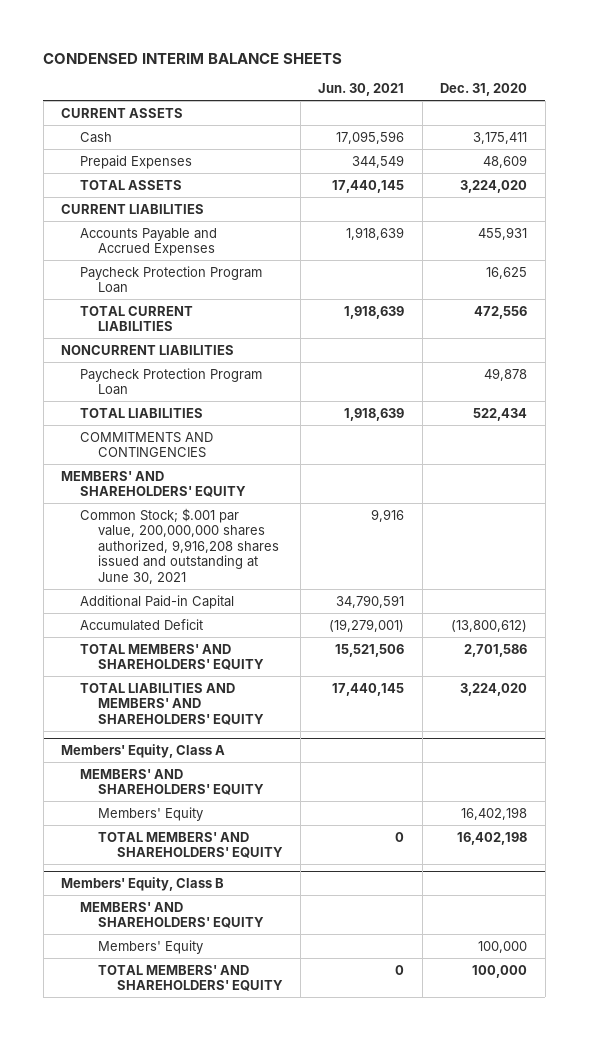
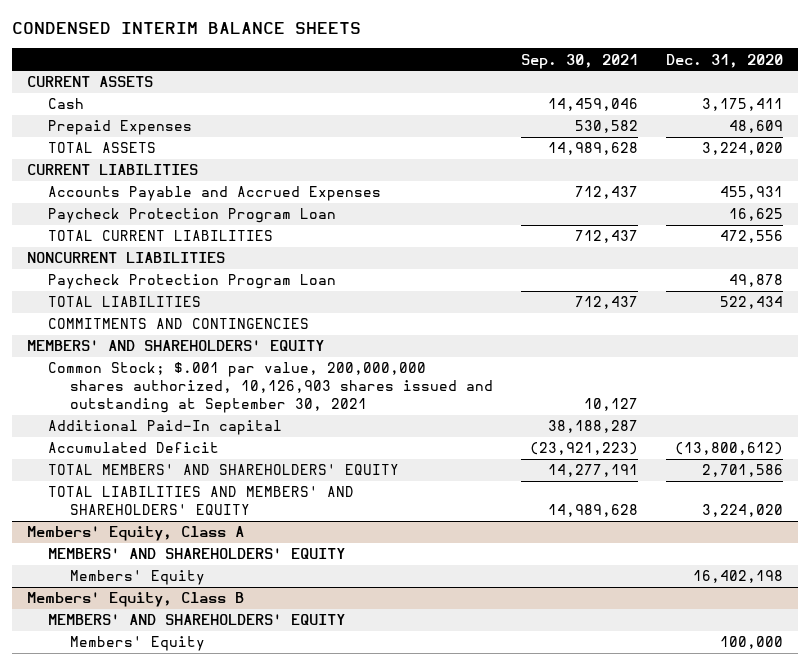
[318,83,405,97] Jun. 30, 2021 -> none
none -> [521,53,639,69] Sep. 30, 2021
[79,507,280,584] Common Stock; $.001 par value, 200,000,000 shares authorized, 9,916,208 shares issued and outstanding at June 30, 2021 -> [48,362,494,414] Common Stock; $.001 par value, 200,000,000 shares authorized, 10,126,903 shares issued and outstanding at September 30, 2021
[79,594,234,609] Additional Paid-in Capital -> [48,420,283,436] Additional Paid-In capital
[98,831,283,859] TOTAL MEMBERS' AND SHAREHOLDERS' EQUITY -> none
[98,964,283,992] TOTAL MEMBERS' AND SHAREHOLDERS' EQUITY -> none

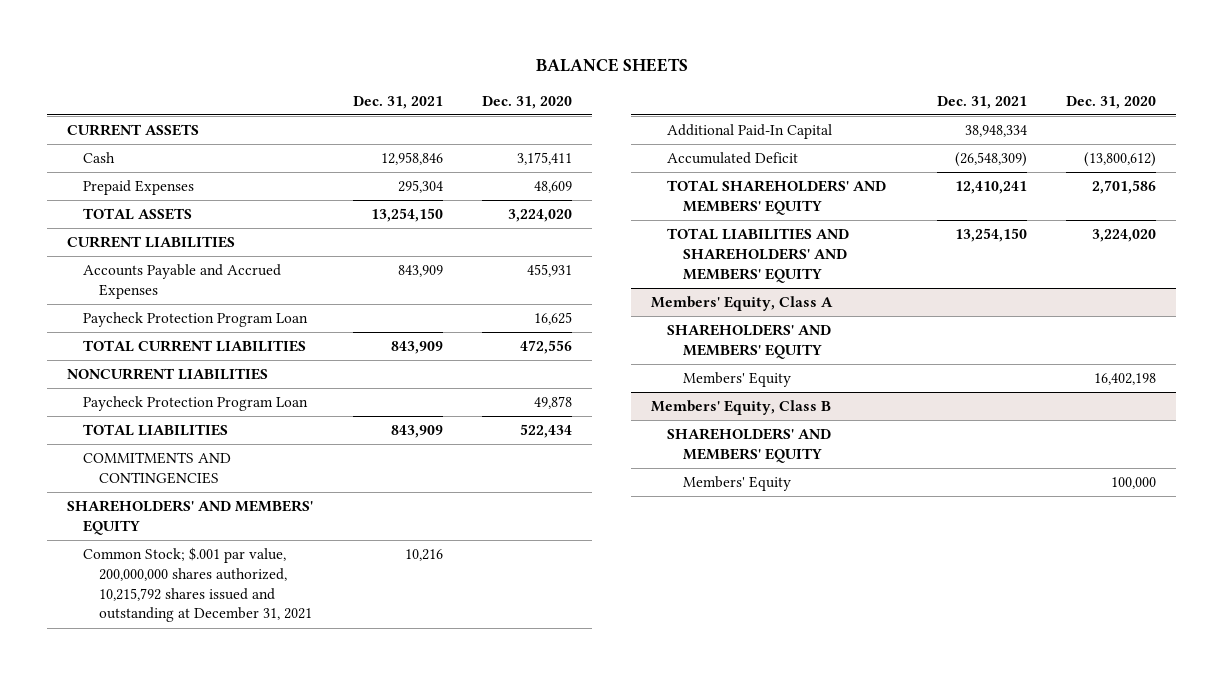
[12,22,362,35] CONDENSED INTERIM BALANCE SHEETS -> [535,57,688,72] BALANCE SHEETS
[521,53,639,69] Sep. 30, 2021 -> none
none -> [352,95,443,109] Dec. 31, 2021
[26,340,324,352] MEMBERS' AND SHAREHOLDERS' EQUITY -> [66,500,313,535] SHAREHOLDERS' AND MEMBERS' EQUITY
[48,362,494,414] Common Stock; $.001 par value, 200,000,000 shares authorized, 10,126,903 shares issued and outstanding at September 30, 2021 -> [82,547,312,623] Common Stock; $.001 par value, 200,000,000 shares authorized, 10,215,792 shares issued and outstanding at December 31, 2021
[48,420,283,436] Additional Paid-In capital -> [666,124,832,140] Additional Paid-In Capital
[48,464,400,476] TOTAL MEMBERS' AND SHAREHOLDERS' EQUITY -> [666,180,886,215] TOTAL SHAREHOLDERS' AND MEMBERS' EQUITY
[48,486,355,516] TOTAL LIABILITIES AND MEMBERS' AND SHAREHOLDERS' EQUITY -> [666,228,849,283] TOTAL LIABILITIES AND SHAREHOLDERS' AND MEMBERS' EQUITY
[48,548,346,560] MEMBERS' AND SHAREHOLDERS' EQUITY -> [666,324,831,359] SHAREHOLDERS' AND MEMBERS' EQUITY
[48,614,346,626] MEMBERS' AND SHAREHOLDERS' EQUITY -> [666,428,831,463] SHAREHOLDERS' AND MEMBERS' EQUITY

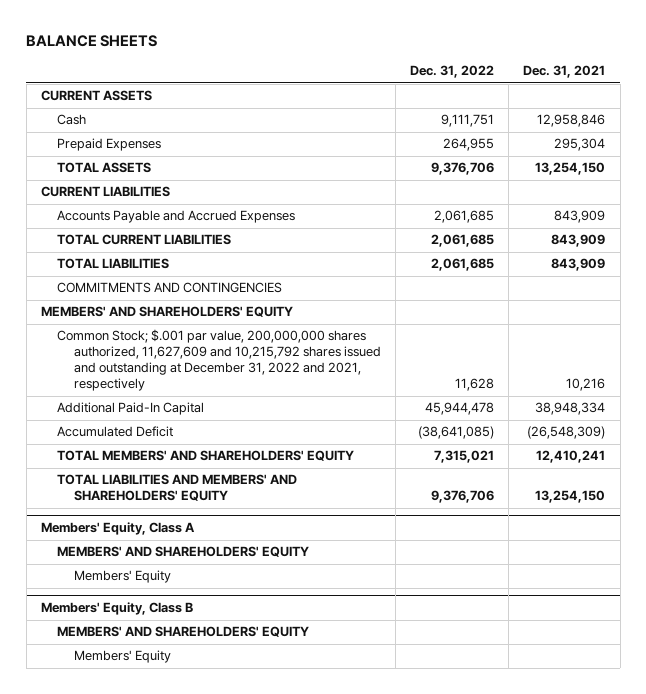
[482,95,573,109] Dec. 31, 2020 -> none
none -> [410,65,495,79] Dec. 31, 2022
[82,312,308,328] Paycheck Protection Program Loan -> none
[66,368,268,381] NONCURRENT LIABILITIES -> none
[82,396,308,412] Paycheck Protection Program Loan -> none
[66,500,313,535] SHAREHOLDERS' AND MEMBERS' EQUITY -> [40,306,293,318] MEMBERS' AND SHAREHOLDERS' EQUITY
[82,547,312,623] Common Stock; $.001 par value, 200,000,000 shares authorized, 10,215,792 shares issued and outstanding at December 31, 2021 -> [57,329,381,392] Common Stock; $.001 par value, 200,000,000 shares authorized, 11,627,609 and 10,215,792 shares issued and outstanding at December 31, 2022 and 2021, respectively
[666,180,886,215] TOTAL SHAREHOLDERS' AND MEMBERS' EQUITY -> [57,450,355,462] TOTAL MEMBERS' AND SHAREHOLDERS' EQUITY
[666,228,849,283] TOTAL LIABILITIES AND SHAREHOLDERS' AND MEMBERS' EQUITY -> [57,474,298,502] TOTAL LIABILITIES AND MEMBERS' AND SHAREHOLDERS' EQUITY
[666,324,831,359] SHAREHOLDERS' AND MEMBERS' EQUITY -> [57,546,310,558] MEMBERS' AND SHAREHOLDERS' EQUITY
[666,428,831,463] SHAREHOLDERS' AND MEMBERS' EQUITY -> [57,626,310,638] MEMBERS' AND SHAREHOLDERS' EQUITY

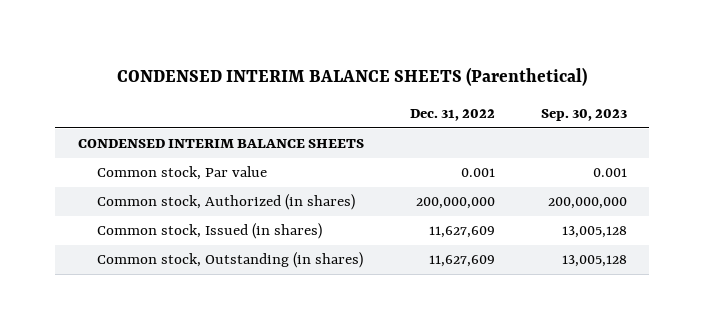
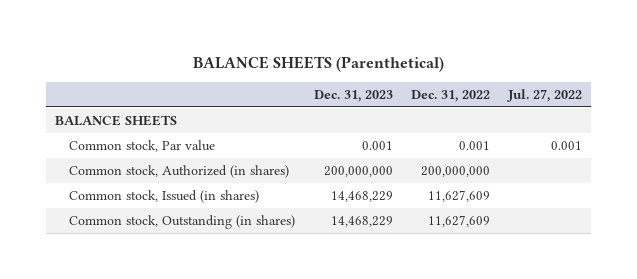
[117,66,588,86] CONDENSED INTERIM BALANCE SHEETS (Parenthetical) -> [192,55,444,72] BALANCE SHEETS (Parenthetical)
[540,109,627,122] Sep. 30, 2023 -> none
none -> [313,89,393,102] Dec. 31, 2023
none -> [506,88,582,102] Jul. 27, 2022
[78,139,365,149] CONDENSED INTERIM BALANCE SHEETS -> [55,115,178,127] BALANCE SHEETS

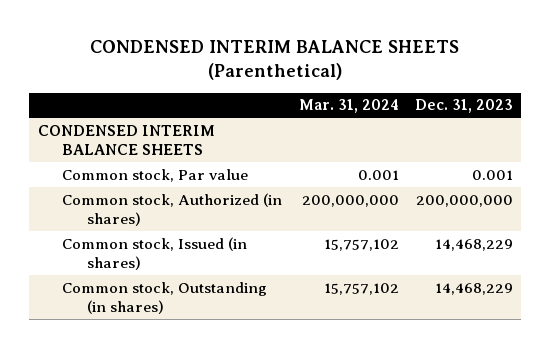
[192,55,444,72] BALANCE SHEETS (Parenthetical) -> [90,40,460,81] CONDENSED INTERIM BALANCE SHEETS (Parenthetical)
[410,89,490,102] Dec. 31, 2022 -> none
[506,88,582,102] Jul. 27, 2022 -> none
none -> [298,99,399,114] Mar. 31, 2024
[55,115,178,127] BALANCE SHEETS -> [37,124,215,156] CONDENSED INTERIM BALANCE SHEETS

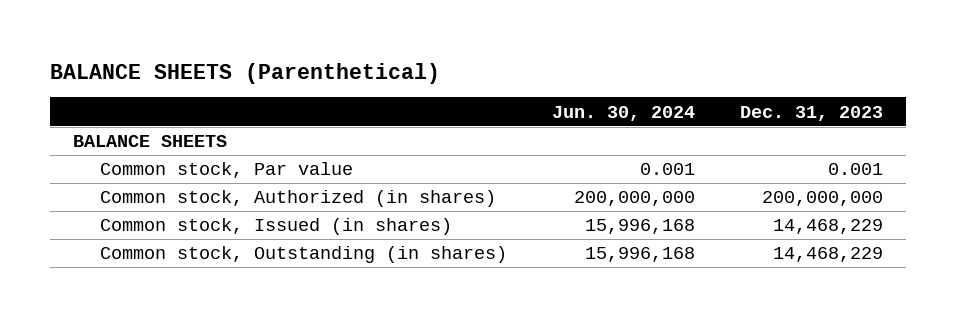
[90,40,460,81] CONDENSED INTERIM BALANCE SHEETS (Parenthetical) -> [50,62,441,84] BALANCE SHEETS (Parenthetical)
[298,99,399,114] Mar. 31, 2024 -> none
none -> [552,105,696,121] Jun. 30, 2024
[37,124,215,156] CONDENSED INTERIM BALANCE SHEETS -> [72,135,227,148] BALANCE SHEETS

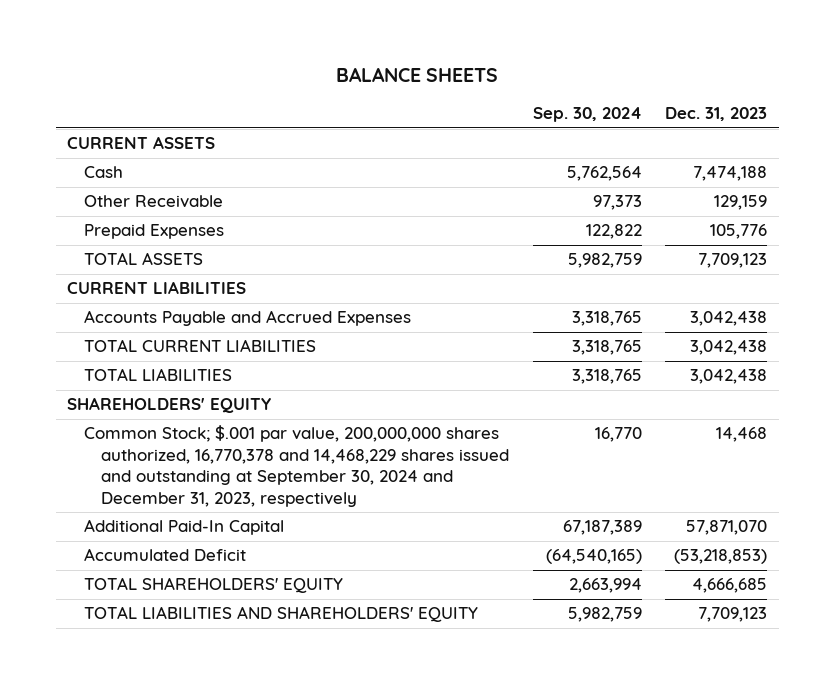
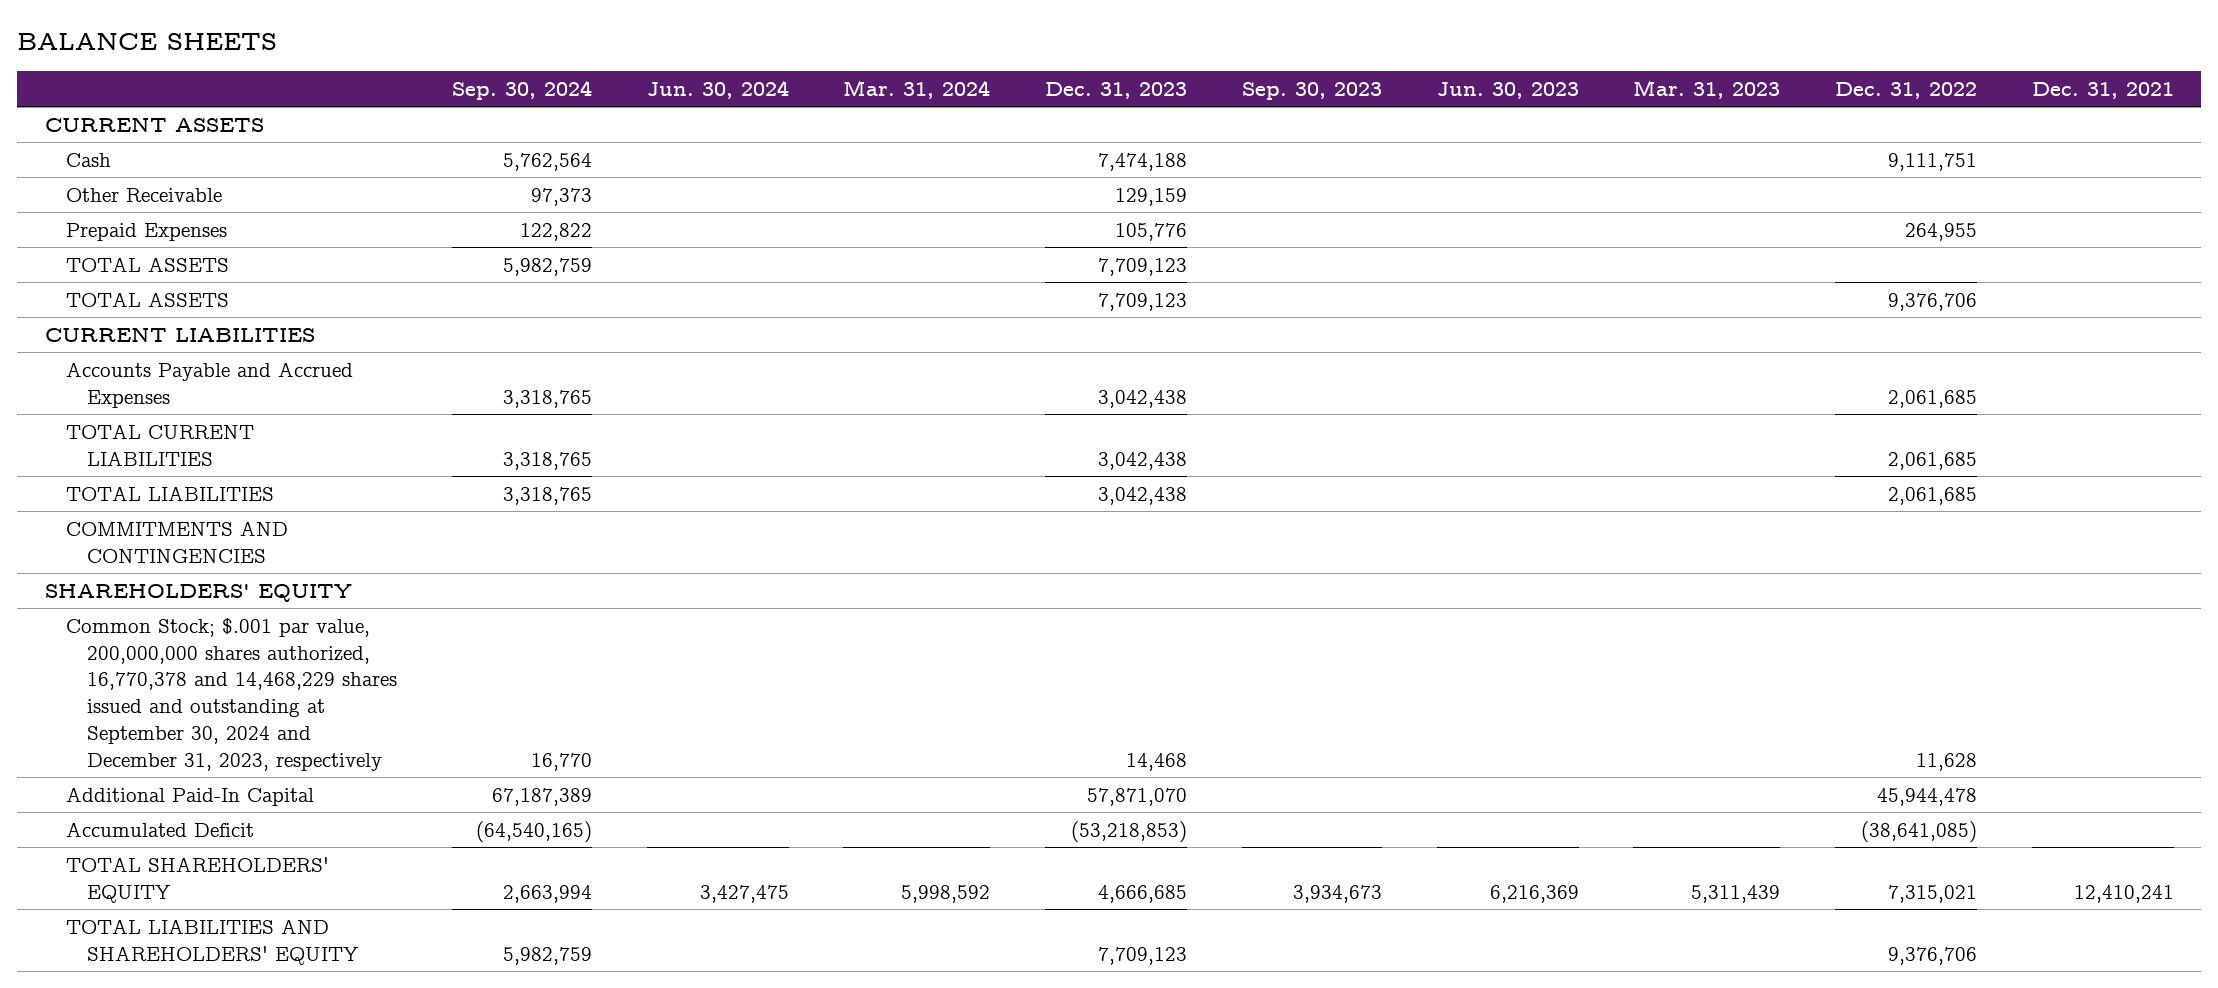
none -> [646,80,789,100] Jun. 30, 2024
none -> [843,80,991,100] Mar. 31, 2024
none -> [1241,82,1382,101] Sep. 30, 2023
none -> [1436,82,1579,100] Jun. 30, 2023
none -> [1633,80,1781,100] Mar. 31, 2023
none -> [1835,82,1978,100] Dec. 31, 2022
none -> [2031,82,2174,100] Dec. 31, 2021
none -> [65,291,229,307] TOTAL ASSETS
none -> [65,520,288,563] COMMITMENTS AND CONTINGENCIES

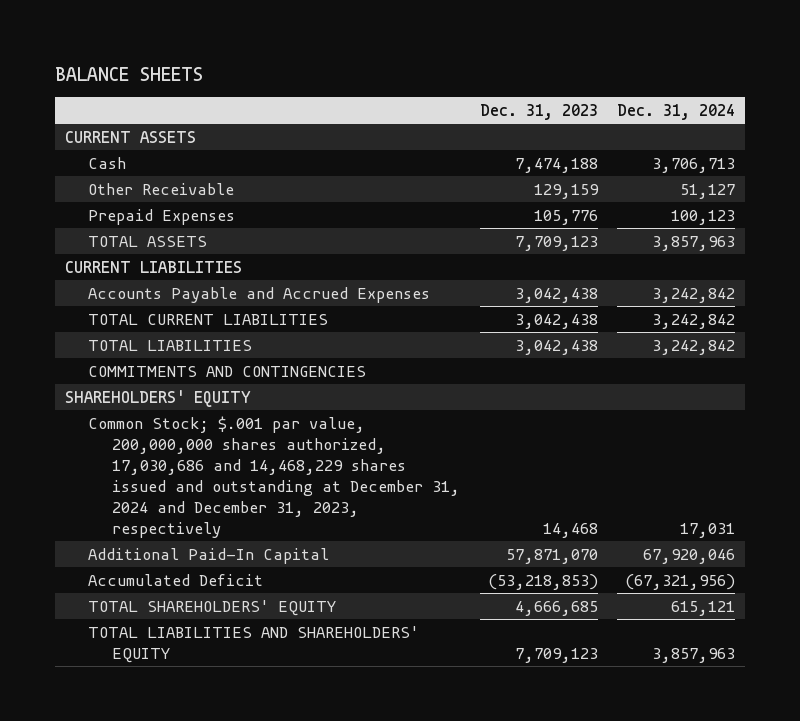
[451,80,592,101] Sep. 30, 2024 -> none
[646,80,789,100] Jun. 30, 2024 -> none
[843,80,991,100] Mar. 31, 2024 -> none
[1241,82,1382,101] Sep. 30, 2023 -> none
[1436,82,1579,100] Jun. 30, 2023 -> none
[1633,80,1781,100] Mar. 31, 2023 -> none
[1835,82,1978,100] Dec. 31, 2022 -> none
[2031,82,2174,100] Dec. 31, 2021 -> none
none -> [617,103,736,120] Dec. 31, 2024
[65,291,229,307] TOTAL ASSETS -> none
[65,617,398,771] Common Stock; $.001 par value, 200,000,000 shares authorized, 16,770,378 and 14,468,229 shares issued and outstanding at September 30, 2024 and December 31, 2023, respectively -> [88,415,460,538] Common Stock; $.001 par value, 200,000,000 shares authorized, 17,030,686 and 14,468,229 shares issued and outstanding at December 31, 2024 and December 31, 2023, respectively

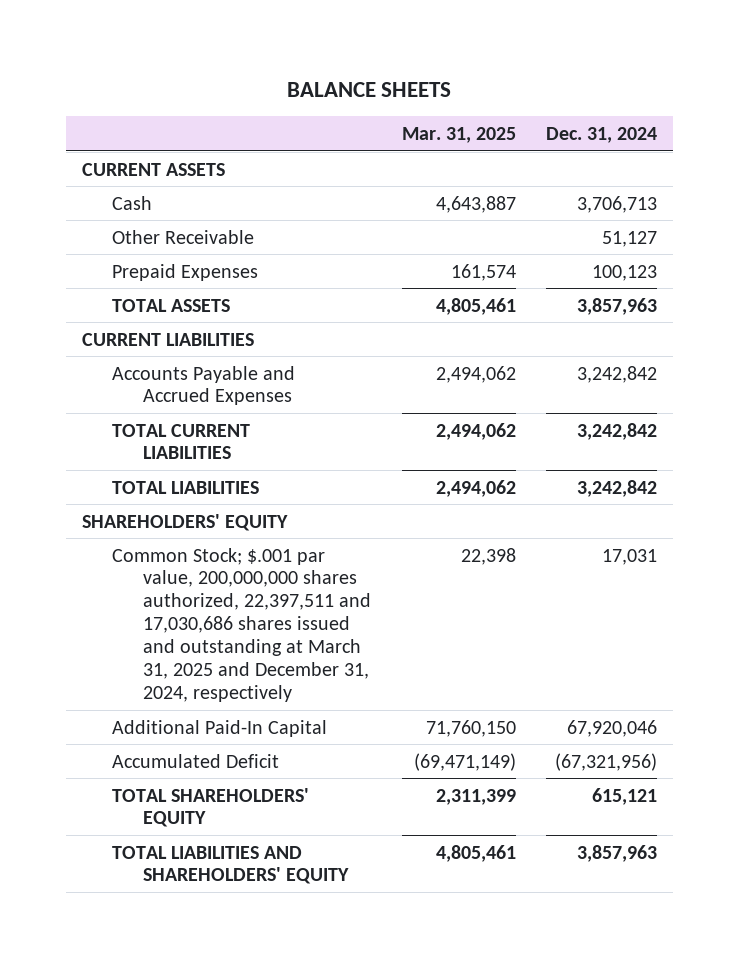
[479,103,598,120] Dec. 31, 2023 -> none
none -> [401,126,516,143] Mar. 31, 2025
[88,365,367,377] COMMITMENTS AND CONTINGENCIES -> none
[88,415,460,538] Common Stock; $.001 par value, 200,000,000 shares authorized, 17,030,686 and 14,468,229 shares issued and outstanding at December 31, 2024 and December 31, 2023, respectively -> [112,547,372,702] Common Stock; $.001 par value, 200,000,000 shares authorized, 22,397,511 and 17,030,686 shares issued and outstanding at March 31, 2025 and December 31, 2024, respectively

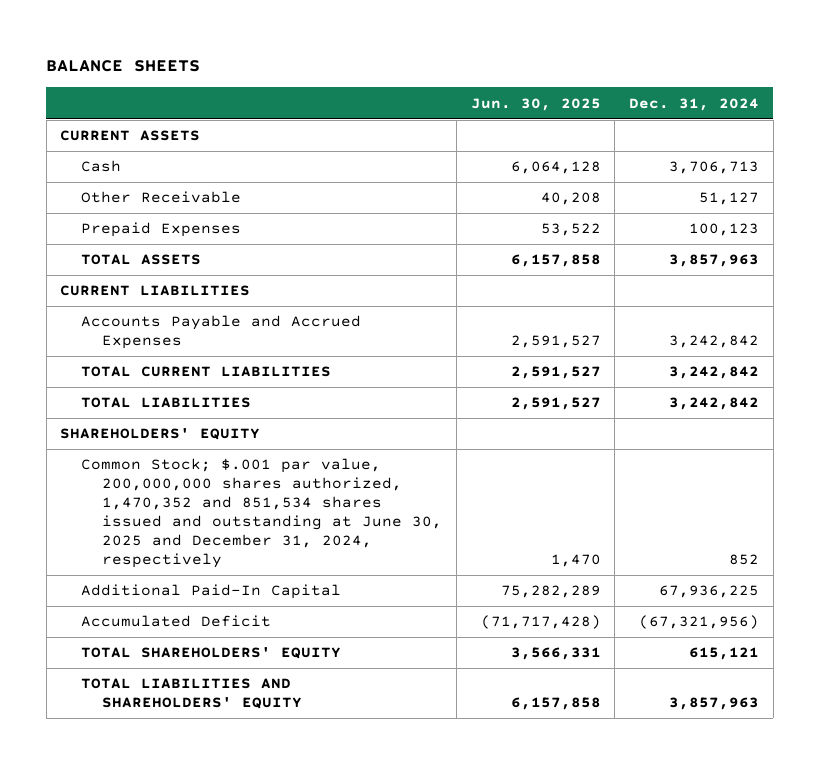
[401,126,516,143] Mar. 31, 2025 -> none
none -> [470,97,601,111] Jun. 30, 2025
[112,547,372,702] Common Stock; $.001 par value, 200,000,000 shares authorized, 22,397,511 and 17,030,686 shares issued and outstanding at March 31, 2025 and December 31, 2024, respectively -> [81,458,443,569] Common Stock; $.001 par value, 200,000,000 shares authorized, 1,470,352 and 851,534 shares issued and outstanding at June 30, 2025 and December 31, 2024, respectively
[602,548,658,565] 17,031 -> [729,554,760,566] 852
[567,719,658,737] 67,920,046 -> [659,585,760,599] 67,936,225

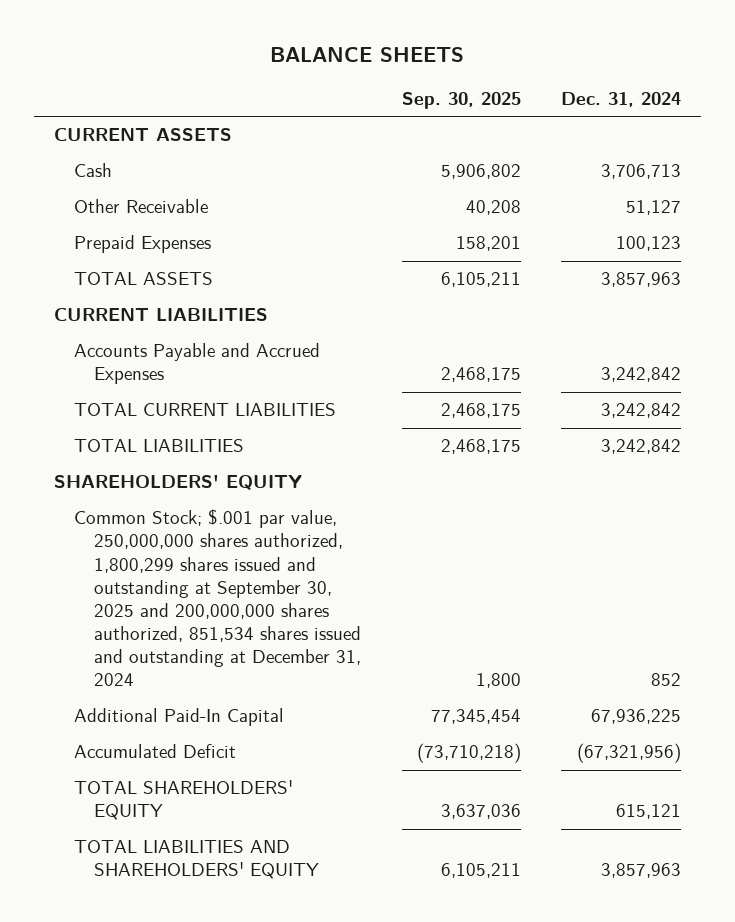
[470,97,601,111] Jun. 30, 2025 -> none
none -> [401,92,521,110] Sep. 30, 2025
[81,458,443,569] Common Stock; $.001 par value, 200,000,000 shares authorized, 1,470,352 and 851,534 shares issued and outstanding at June 30, 2025 and December 31, 2024, respectively -> [74,509,362,687] Common Stock; $.001 par value, 250,000,000 shares authorized, 1,800,299 shares issued and outstanding at September 30, 2025 and 200,000,000 shares authorized, 851,534 shares issued and outstanding at December 31, 2024

